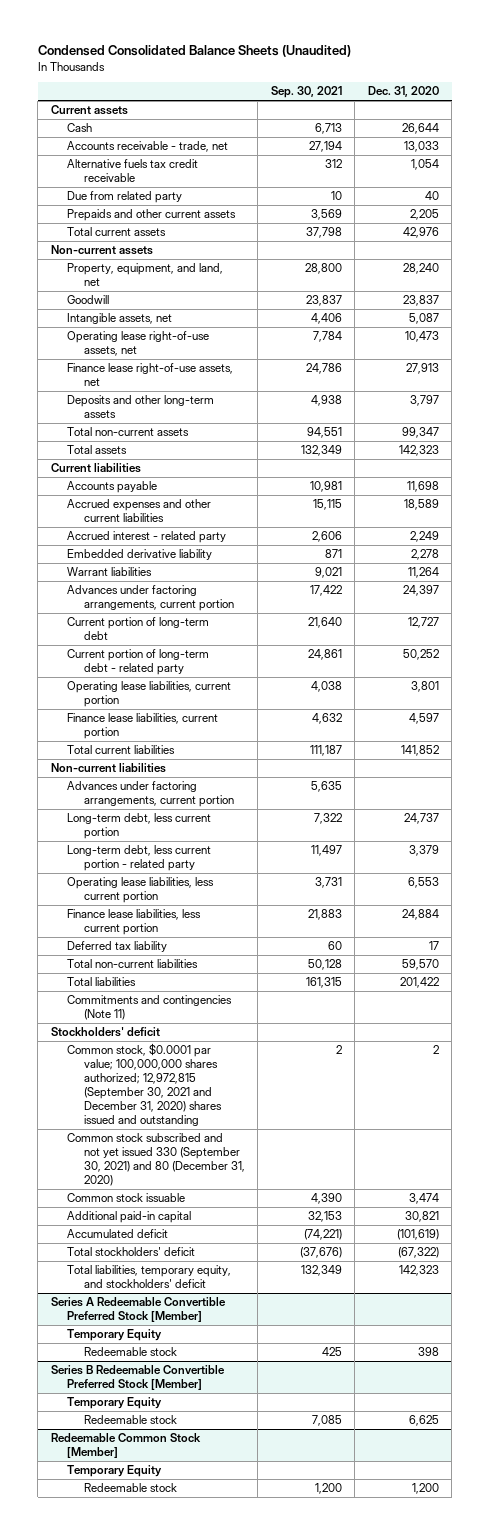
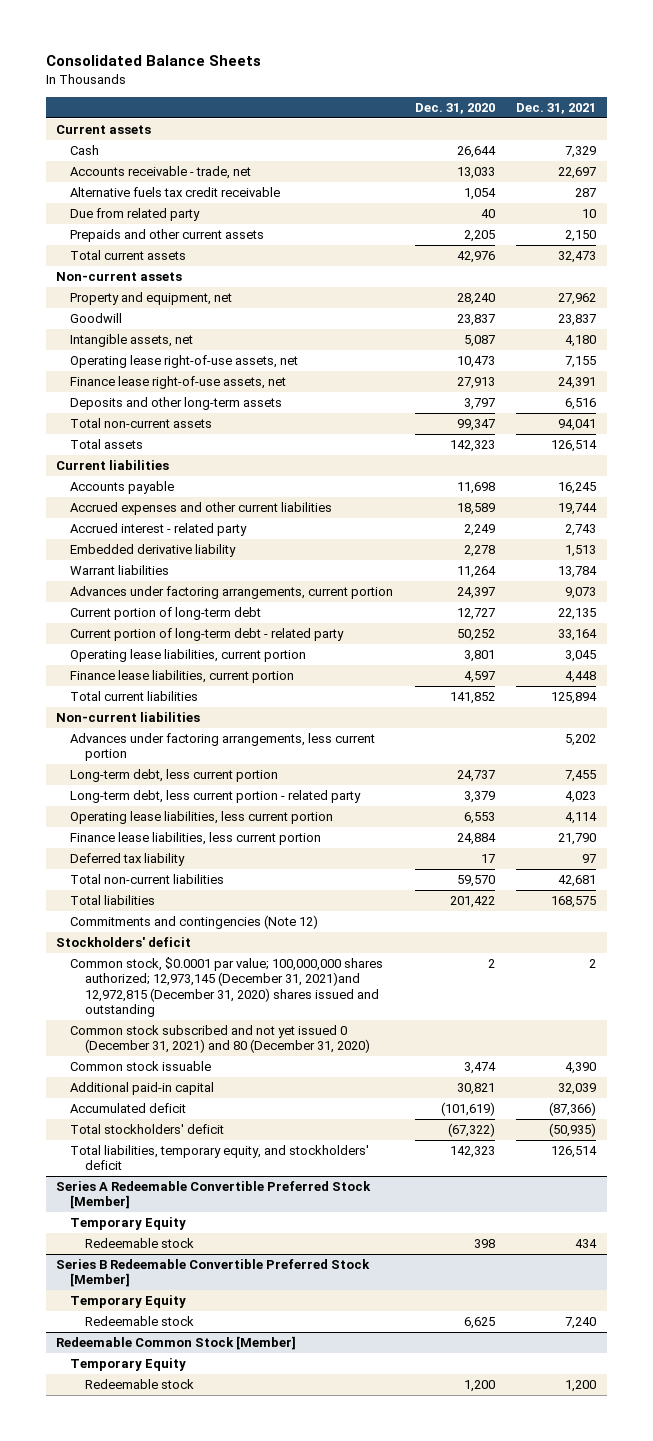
[37,45,351,58] Condensed Consolidated Balance Sheets (Unaudited) -> [45,55,261,67] Consolidated Balance Sheets
[270,86,342,99] Sep. 30, 2021 -> none
none -> [516,103,597,115] Dec. 31, 2021
[67,263,224,287] Property, equipment, and land, net -> [70,292,233,306] Property and equipment, net
[67,781,234,808] Advances under factoring arrangements, current portion -> [70,733,376,762] Advances under factoring arrangements, less current portion
[67,995,233,1021] Commitments and contingencies (Note 11) -> [70,915,319,930] Commitments and contingencies (Note 12)
[67,1043,222,1127] Common stock, $0.0001 par value; 100,000,000 shares authorized; 12,972,815 (September 30, 2021 and December 31, 2020) shares issued and outstanding -> [70,957,384,1017] Common stock, $0.0001 par value; 100,000,000 shares authorized; 12,973,145 (December 31, 2021)and 12,972,815 (December 31, 2020) shares issued and outstanding
[67,1133,245,1187] Common stock subscribed and not yet issued 330 (September 30, 2021) and 80 (December 31, 2020) -> [70,1025,370,1054] Common stock subscribed and not yet issued 0 (December 31, 2021) and 80 (December 31, 2020)

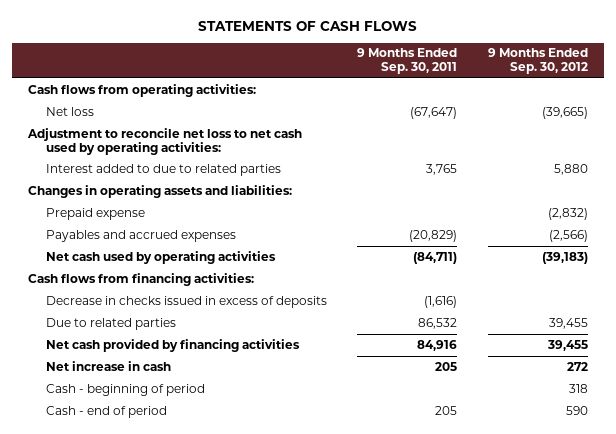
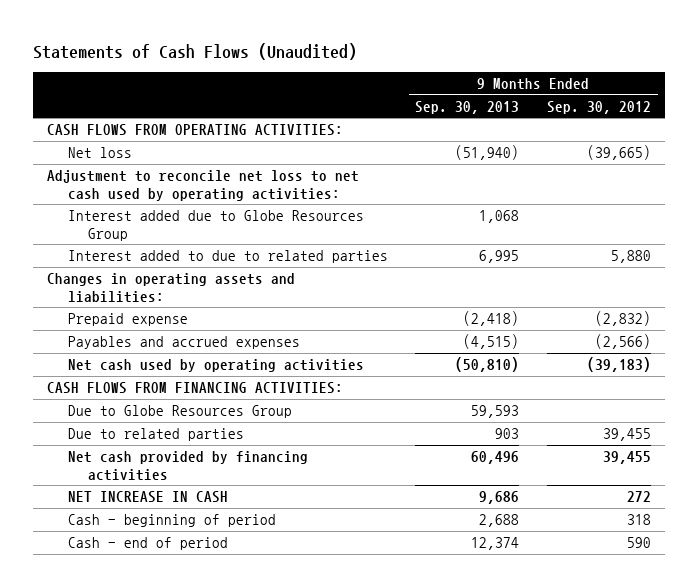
[198,20,418,31] STATEMENTS OF CASH FLOWS -> [33,42,358,60] Statements of Cash Flows (Unaudited)
[357,48,458,75] 9 Months Ended Sep. 30, 2011 -> none
none -> [415,101,520,115] Sep. 30, 2013
[27,83,256,97] Cash flows from operating activities: -> [47,124,344,137] CASH FLOWS FROM OPERATING ACTIVITIES:
none -> [67,210,364,241] Interest added due to Globe Resources Group
[45,295,327,308] Decrease in checks issued in excess of deposits -> none
[27,272,254,286] Cash flows from financing activities: -> [47,382,344,395] CASH FLOWS FROM FINANCING ACTIVITIES:
none -> [67,405,292,419] Due to Globe Resources Group
[45,360,171,371] Net increase in cash -> [67,491,228,504] NET INCREASE IN CASH

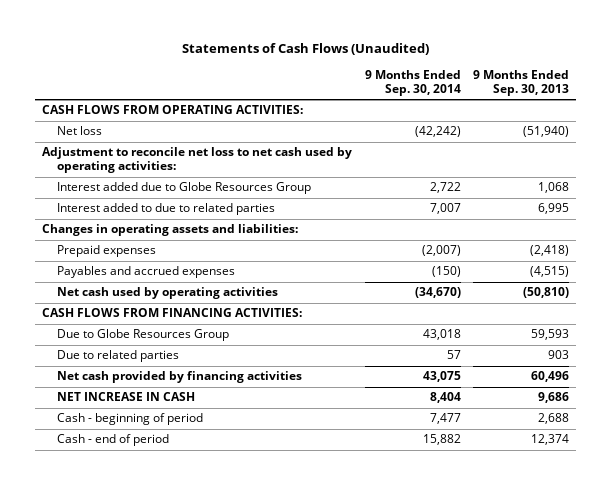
[547,101,652,115] Sep. 30, 2012 -> none
none -> [364,69,461,96] 9 Months Ended Sep. 30, 2014
[67,313,188,327] Prepaid expense -> [56,245,156,258] Prepaid expenses

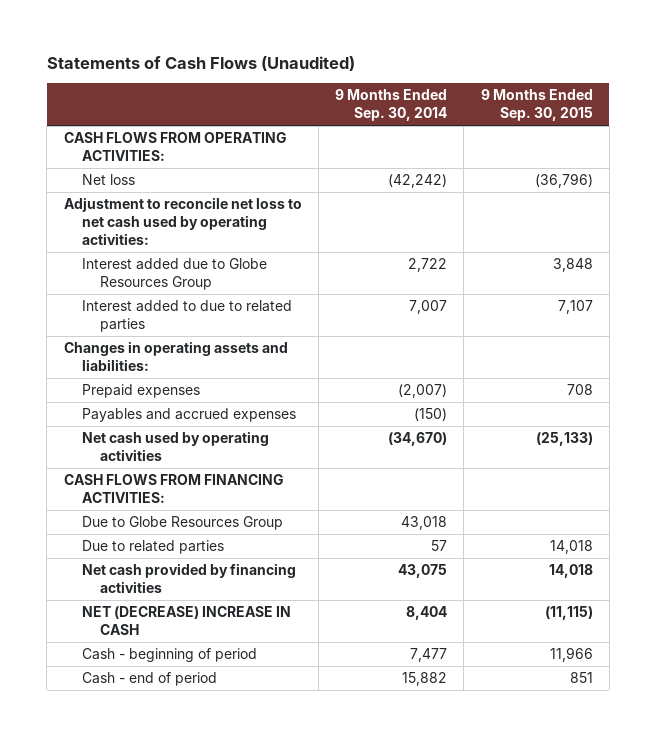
[473,69,570,96] 9 Months Ended Sep. 30, 2013 -> none
none -> [480,89,593,122] 9 Months Ended Sep. 30, 2015
[56,392,195,402] NET INCREASE IN CASH -> [81,606,291,636] NET (DECREASE) INCREASE IN CASH

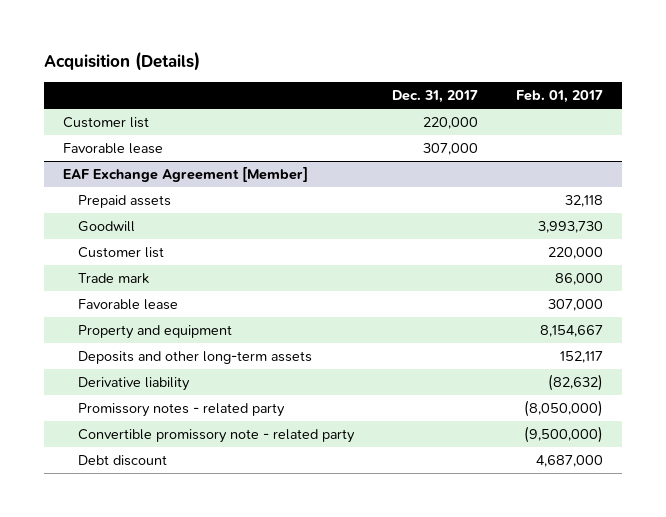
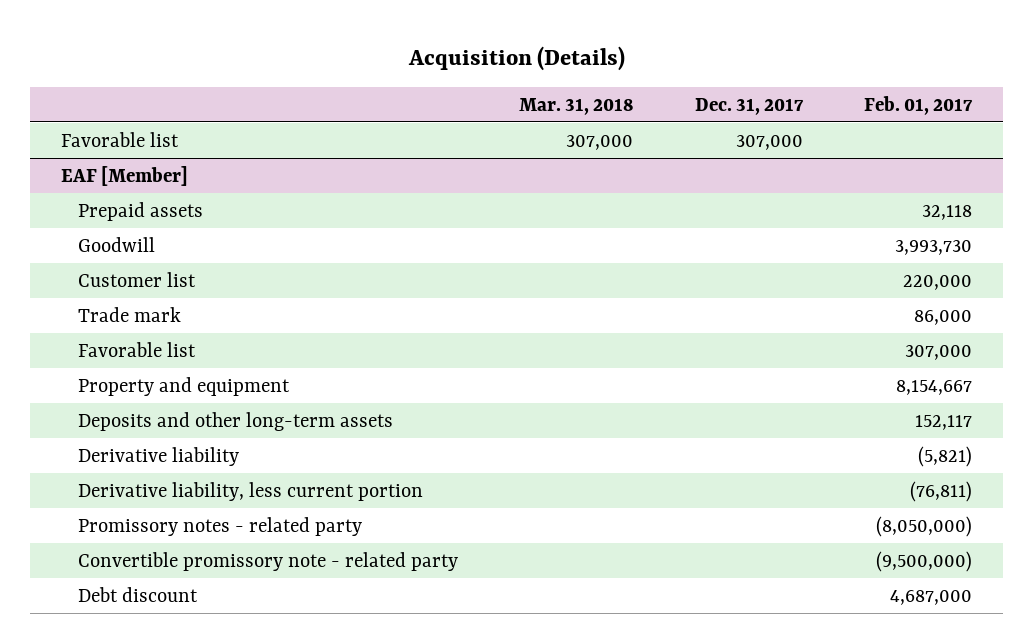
none -> [519,97,634,115] Mar. 31, 2018
[62,117,149,129] Customer list -> none
[62,143,163,155] Favorable lease -> [61,131,180,147] Favorable list
[62,167,308,183] EAF Exchange Agreement [Member] -> [61,165,189,186] EAF [Member]
[78,299,179,311] Favorable lease -> [78,341,197,357] Favorable list
[547,374,603,392] (82,632) -> [918,445,973,467] (5,821)
none -> [78,481,424,501] Derivative liability, less current portion

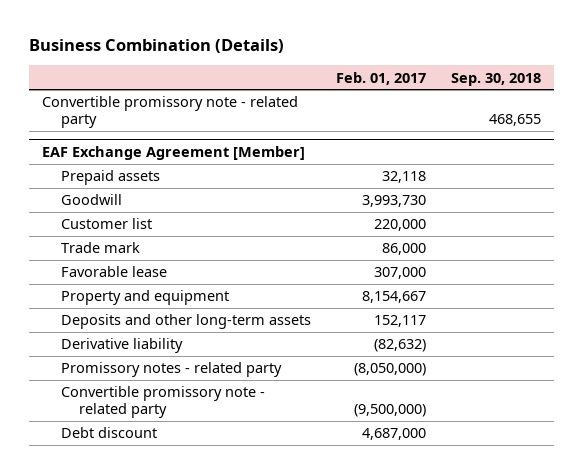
[407,45,625,71] Acquisition (Details) -> [28,38,284,53] Business Combination (Details)
[519,97,634,115] Mar. 31, 2018 -> none
[694,97,804,115] Dec. 31, 2017 -> none
none -> [451,72,542,86] Sep. 30, 2018
[61,131,180,147] Favorable list -> none
none -> [41,96,298,128] Convertible promissory note - related party
[61,165,189,186] EAF [Member] -> [41,145,305,160] EAF Exchange Agreement [Member]
[78,341,197,357] Favorable list -> none
none -> [60,266,167,278] Favorable lease
[78,481,424,501] Derivative liability, less current portion -> none
[918,445,973,467] (5,821) -> [373,339,426,353] (82,632)

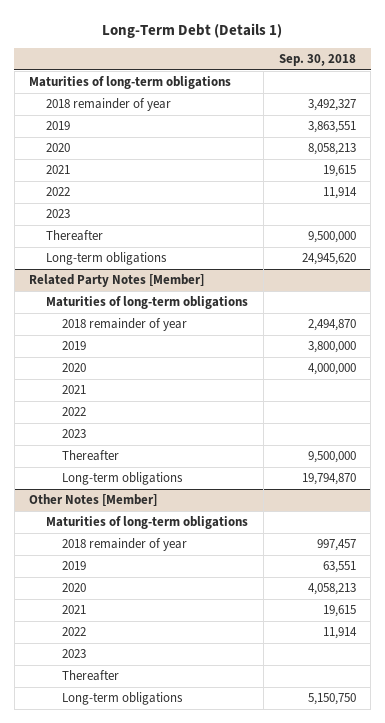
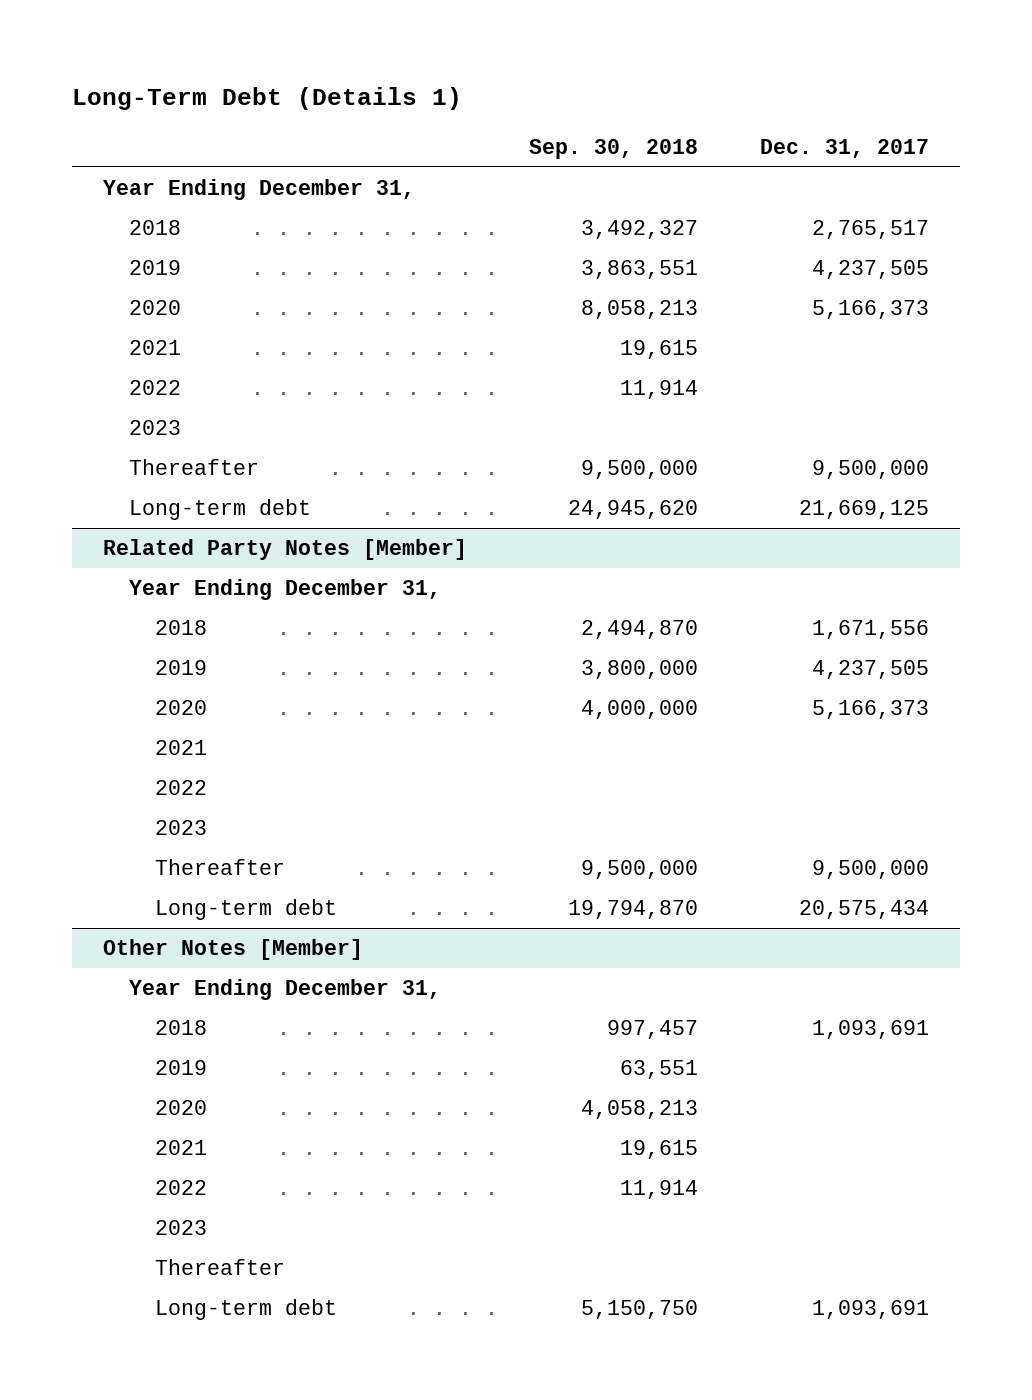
none -> [759,138,929,158] Dec. 31, 2017
[29,76,232,90] Maturities of long-term obligations -> [103,179,416,201] Year Ending December 31,
[45,98,171,112] 2018 remainder of year -> [129,220,182,236] 2018
[45,252,167,266] Long-term obligations -> [129,499,312,521] Long-term debt
[45,296,248,310] Maturities of long-term obligations -> [129,579,442,601] Year Ending December 31,
[62,318,188,332] 2018 remainder of year -> [155,620,208,636] 2018
[62,472,184,486] Long-term obligations -> [155,899,338,921] Long-term debt
[45,516,248,530] Maturities of long-term obligations -> [129,979,442,1001] Year Ending December 31,
[62,538,188,552] 2018 remainder of year -> [155,1020,208,1036] 2018
[62,692,184,706] Long-term obligations -> [155,1299,338,1321] Long-term debt

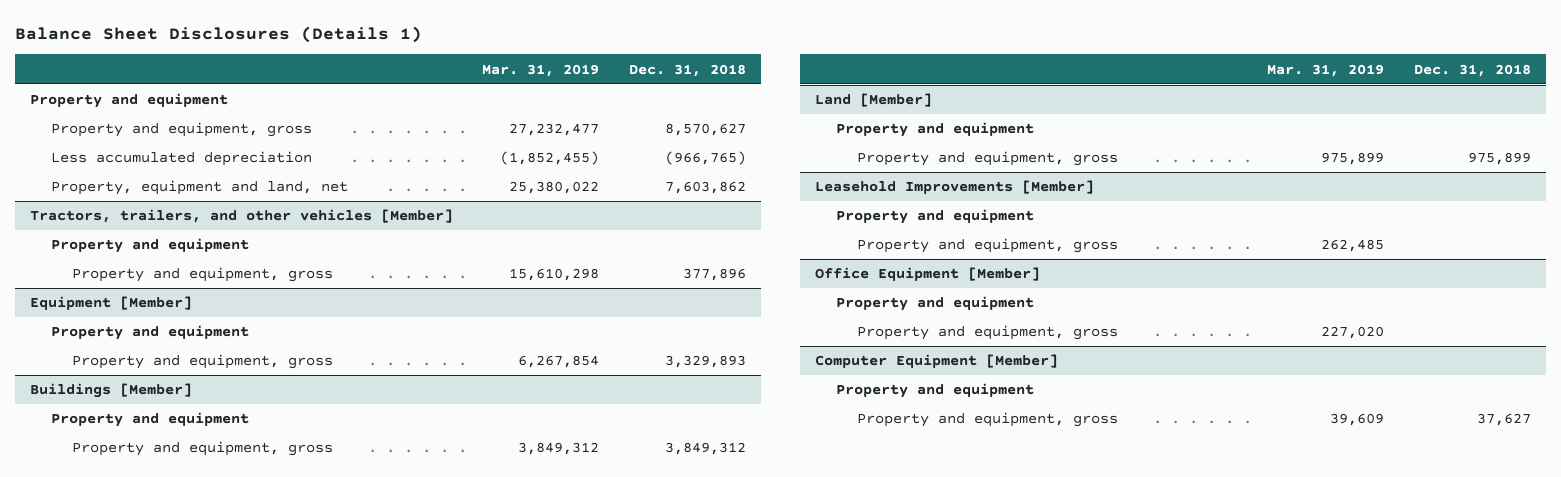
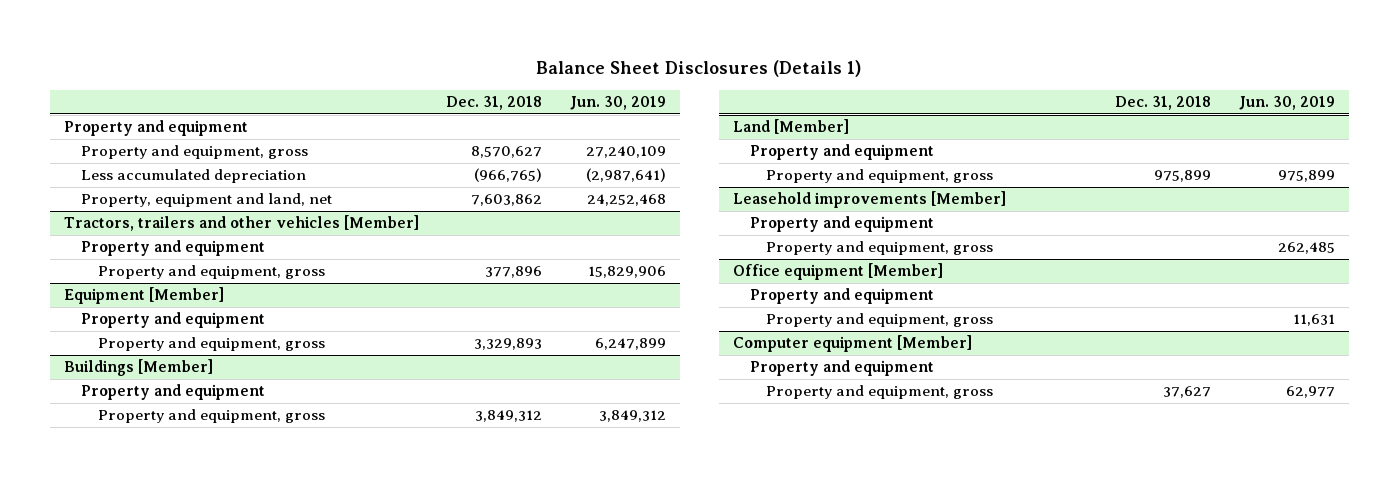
[482,63,600,77] Mar. 31, 2019 -> none
none -> [570,96,667,111] Jun. 30, 2019
[29,209,453,224] Tractors, trailers, and other vehicles [Member] -> [63,215,419,232] Tractors, trailers and other vehicles [Member]
[814,180,1094,195] Leasehold Improvements [Member] -> [732,191,1006,209] Leasehold improvements [Member]
[814,267,1040,282] Office Equipment [Member] -> [732,263,943,281] Office equipment [Member]
[814,354,1058,369] Computer Equipment [Member] -> [732,335,972,353] Computer equipment [Member]

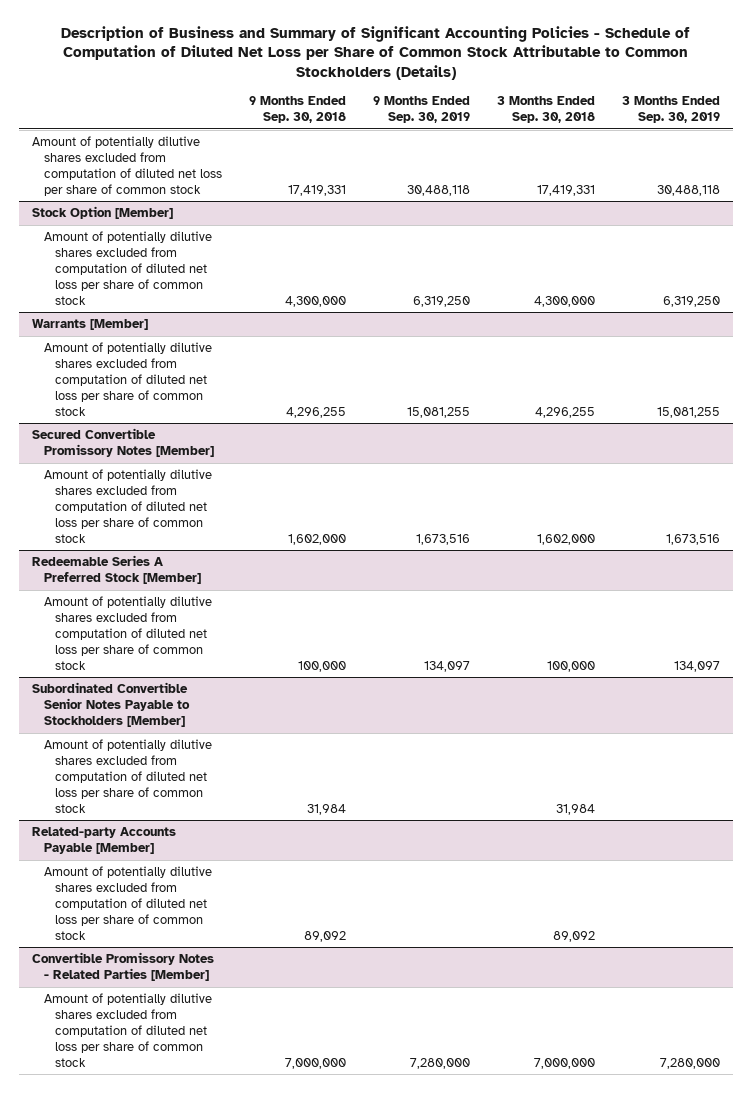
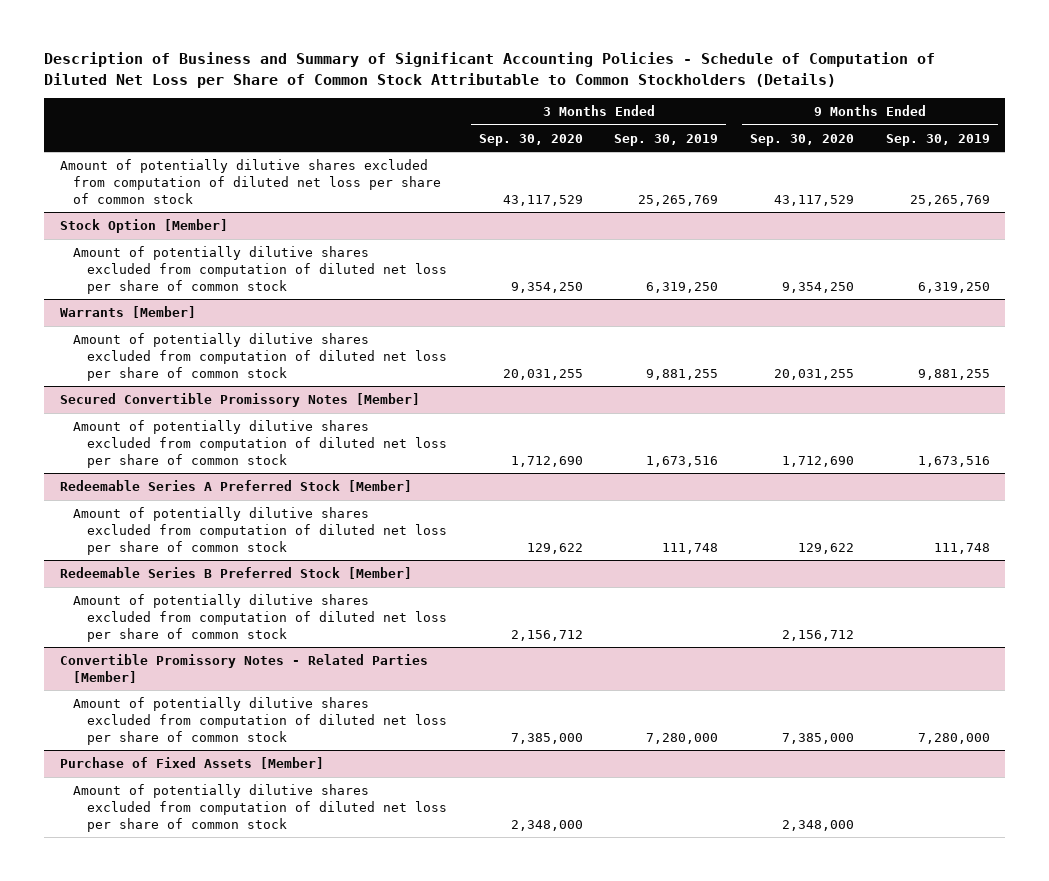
[248,96,346,124] 9 Months Ended Sep. 30, 2018 -> none
[496,96,595,124] 3 Months Ended Sep. 30, 2018 -> none
none -> [478,133,583,146] Sep. 30, 2020
none -> [750,133,855,146] Sep. 30, 2020
[406,184,470,196] 30,488,118 -> [909,194,990,206] 25,265,769
[656,184,720,196] 30,488,118 -> [638,194,719,206] 25,265,769
[406,406,470,418] 15,081,255 -> [917,368,990,380] 9,881,255
[656,406,720,418] 15,081,255 -> [646,368,719,380] 9,881,255
[32,682,190,727] Subordinated Convertible Senior Notes Payable to Stockholders [Member] -> none
[43,739,212,813] Amount of potentially dilutive shares excluded from computation of diluted net loss per share of common stock -> none
[32,827,177,855] Related-party Accounts Payable [Member] -> none
[423,660,470,672] 134,097 -> [933,542,990,554] 111,748
[673,660,720,672] 134,097 -> [662,542,719,554] 111,748
none -> [59,567,412,580] Redeemable Series B Preferred Stock [Member]
none -> [59,757,324,770] Purchase of Fixed Assets [Member]
none -> [73,784,448,832] Amount of potentially dilutive shares excluded from computation of diluted net loss per share of common stock

